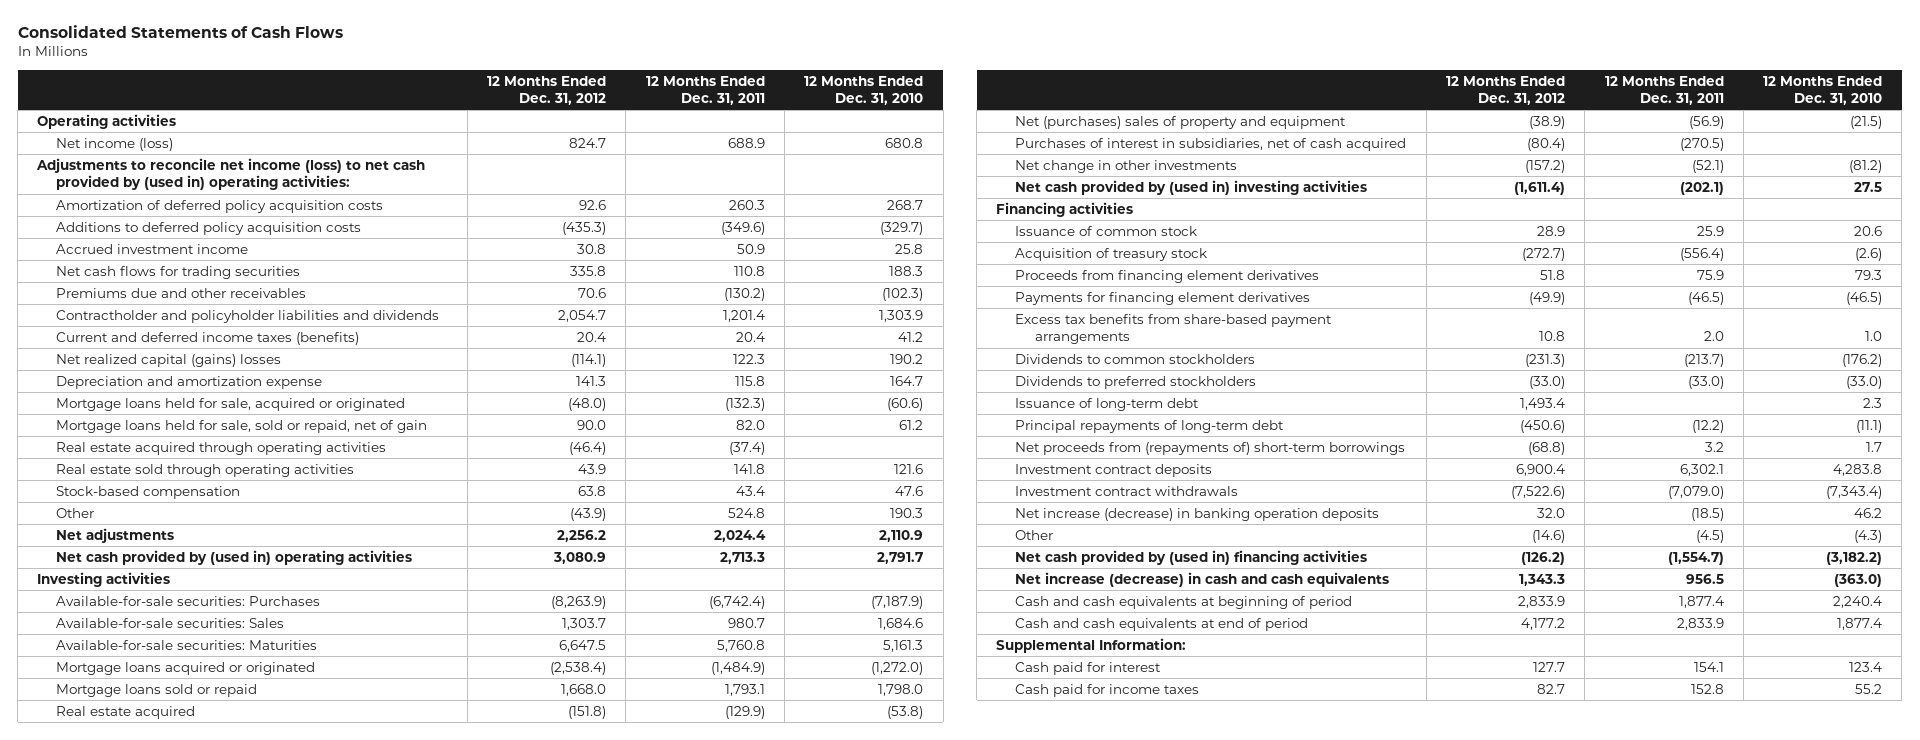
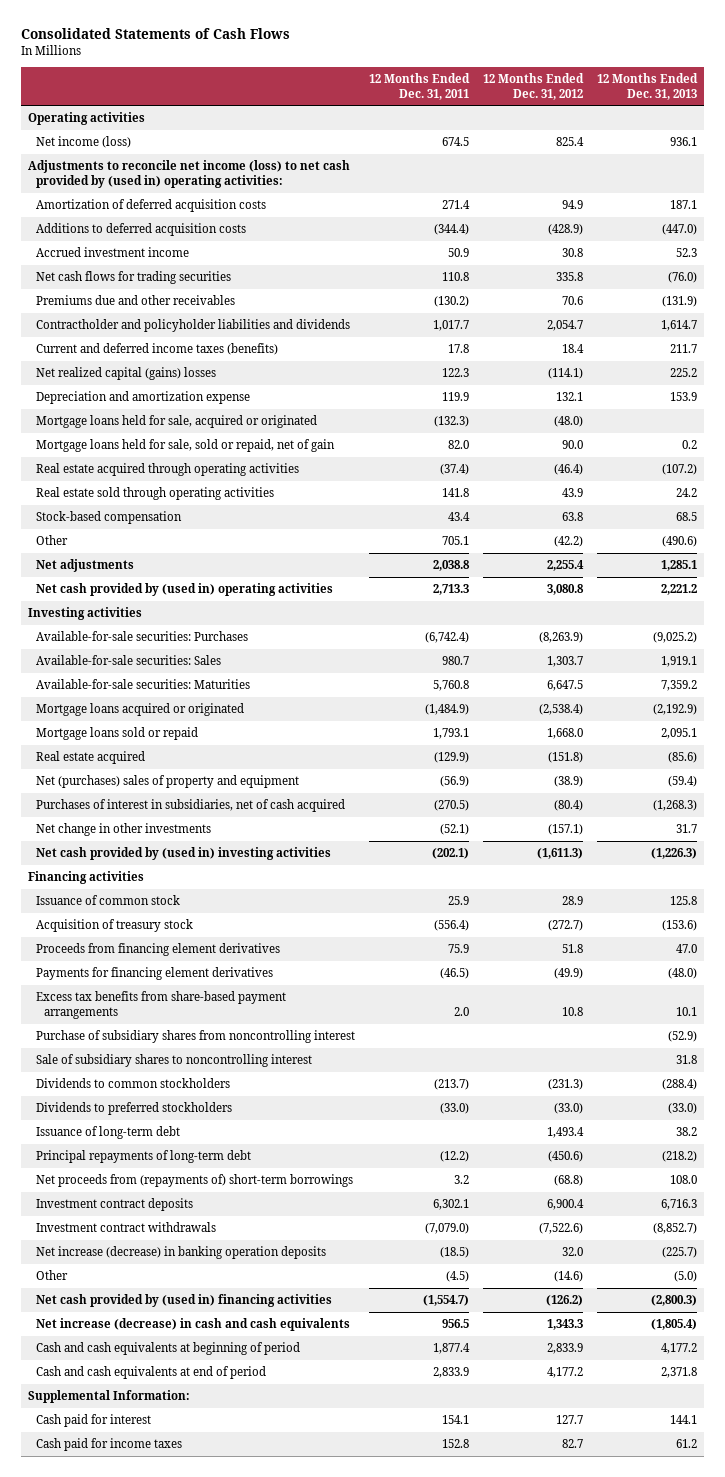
[804,75,924,105] 12 Months Ended Dec. 31, 2010 -> none
none -> [596,72,698,100] 12 Months Ended Dec. 31, 2013
[569,137,607,148] 824.7 -> [555,137,584,147] 825.4
[727,137,765,148] 688.9 -> [442,137,470,147] 674.5
[56,199,384,213] Amortization of deferred policy acquisition costs -> [36,199,267,213] Amortization of deferred acquisition costs
[579,199,607,210] 92.6 -> [561,200,583,210] 94.9
[728,199,765,210] 260.3 -> [442,200,471,210] 271.4
[56,221,362,235] Additions to deferred policy acquisition costs -> [36,223,247,237] Additions to deferred acquisition costs
[562,221,607,235] (435.3) -> [547,224,583,236] (428.9)
[720,221,765,235] (349.6) -> [434,224,470,236] (344.4)
[722,309,765,322] 1,201.4 -> [433,320,470,332] 1,017.7
[577,331,607,342] 20.4 -> [561,344,584,354] 18.4
[735,331,765,342] 20.4 -> [448,344,470,354] 17.8
[576,375,607,386] 141.3 -> [555,392,583,402] 132.1
[734,375,765,386] 115.8 -> [442,392,470,402] 119.9
[570,507,607,521] (43.9) -> [553,536,583,548] (42.2)
[727,507,765,518] 524.8 -> [442,536,470,546] 705.1
[557,529,607,542] 2,256.2 -> [546,560,584,572] 2,255.4
[713,529,766,542] 2,024.4 -> [433,560,471,572] 2,038.8
[553,551,607,564] 3,080.9 -> [546,584,584,596] 3,080.8
[1525,159,1566,173] (157.2) -> [547,824,583,836] (157.1)
[1514,181,1566,195] (1,611.4) -> [536,848,583,860] (1,611.3)
none -> [36,1030,356,1044] Purchase of subsidiary shares from noncontrolling interest
none -> [36,1054,313,1068] Sale of subsidiary shares to noncontrolling interest

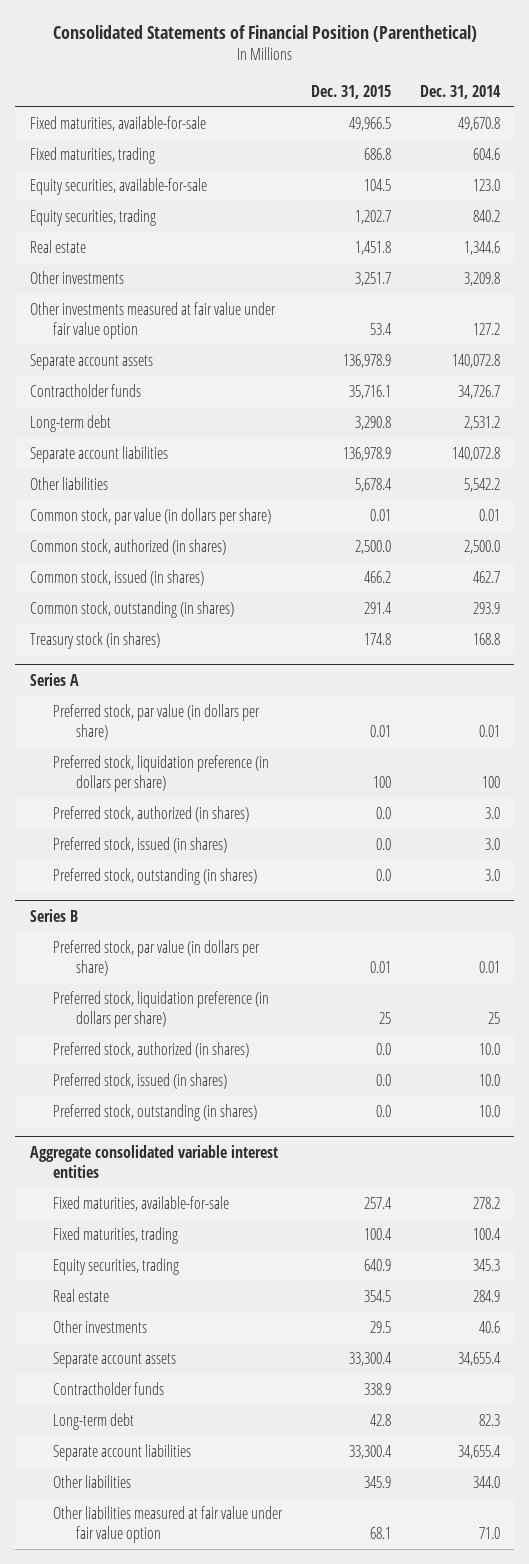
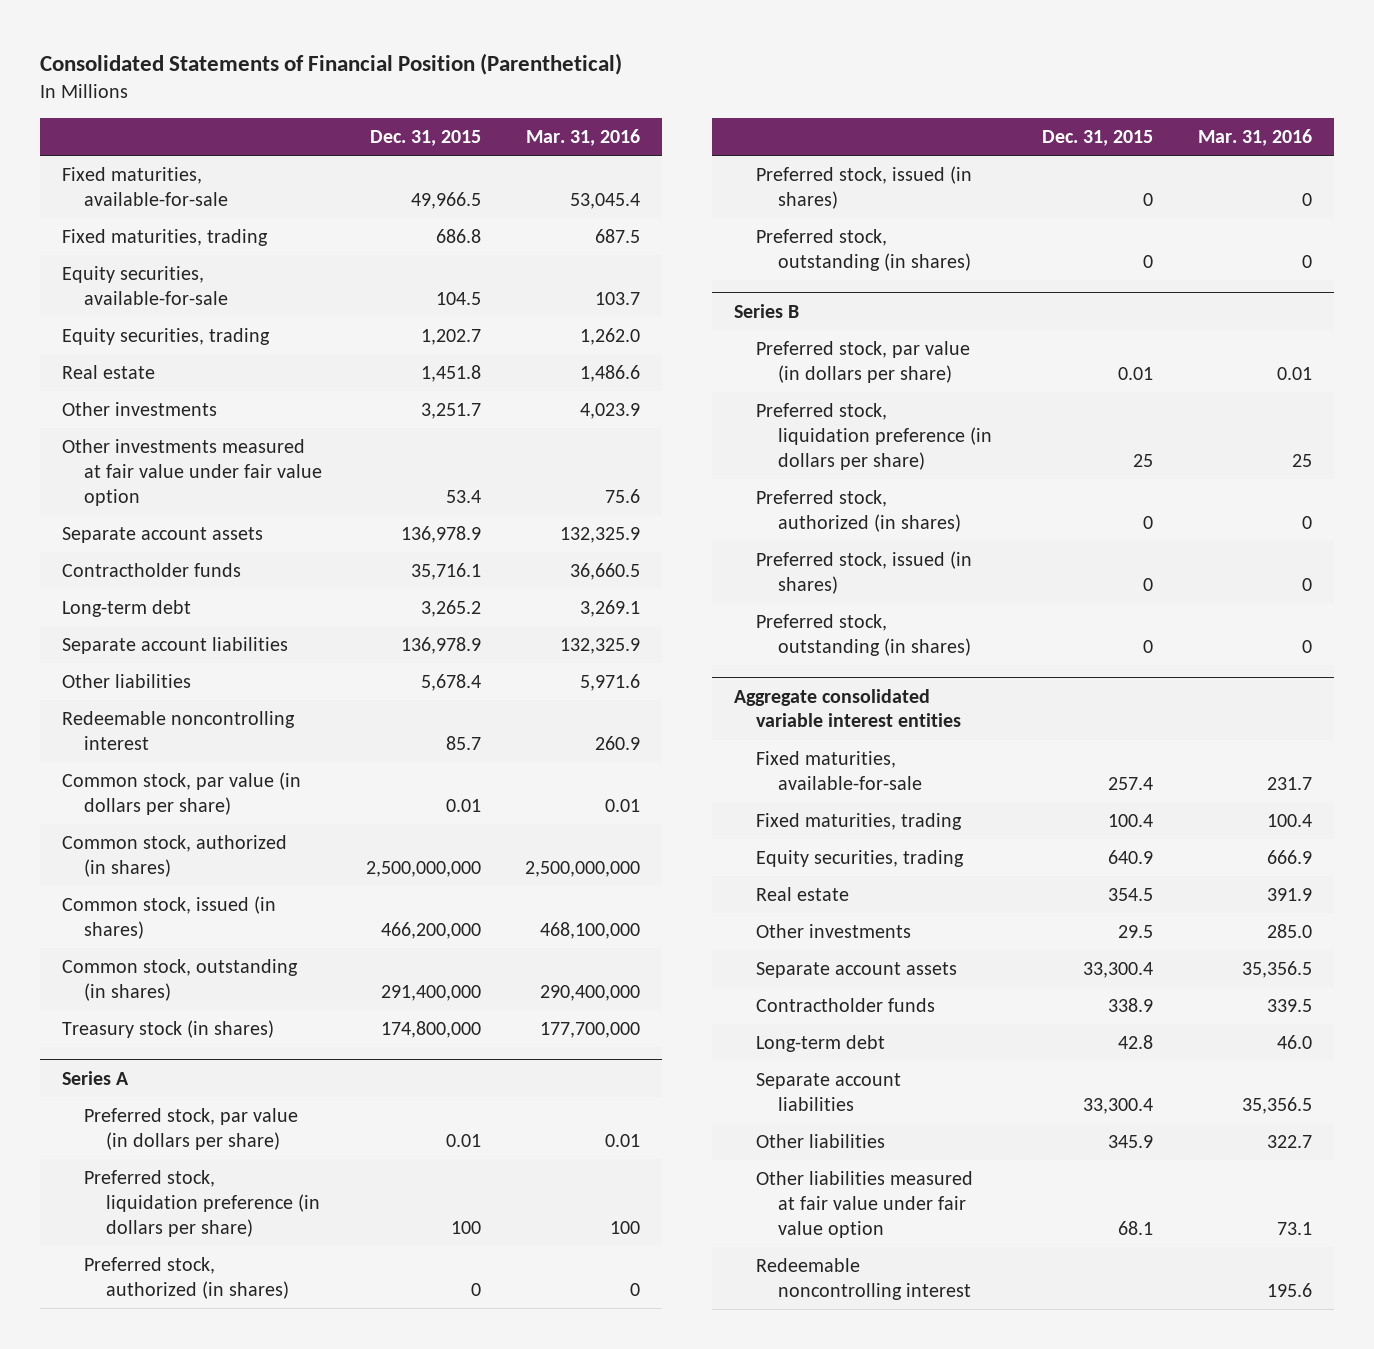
[419,84,501,99] Dec. 31, 2014 -> none
none -> [526,128,641,146] Mar. 31, 2016
[354,416,391,431] 3,290.8 -> [421,600,482,618] 3,265.2
none -> [62,711,296,750] Redeemable noncontrolling interest
[354,540,391,555] 2,500.0 -> [366,860,482,877] 2,500,000,000
[363,571,391,584] 466.2 -> [381,921,482,939] 466,200,000
[363,602,392,615] 291.4 -> [381,984,482,1001] 291,400,000
[363,633,391,646] 174.8 -> [381,1021,482,1039] 174,800,000
[375,807,391,820] 0.0 -> [471,1282,482,1296] 0
[375,838,391,851] 0.0 -> [1142,192,1153,206] 0
[375,869,391,882] 0.0 -> [1142,254,1153,268] 0
[375,1043,391,1056] 0.0 -> [1142,515,1153,529] 0
[375,1074,391,1087] 0.0 -> [1142,577,1153,591] 0
[375,1105,391,1118] 0.0 -> [1142,639,1153,653] 0
none -> [755,1258,971,1300] Redeemable noncontrolling interest

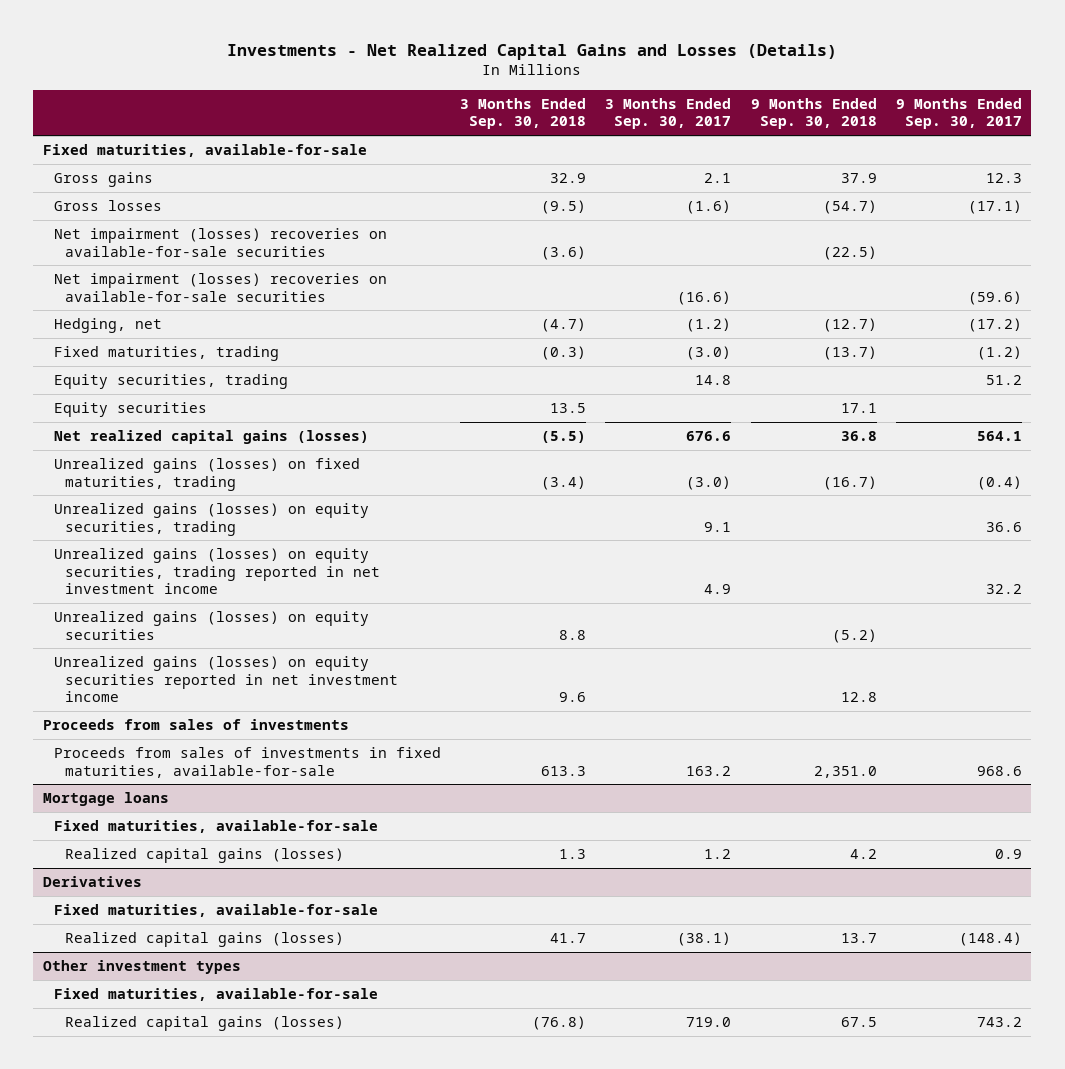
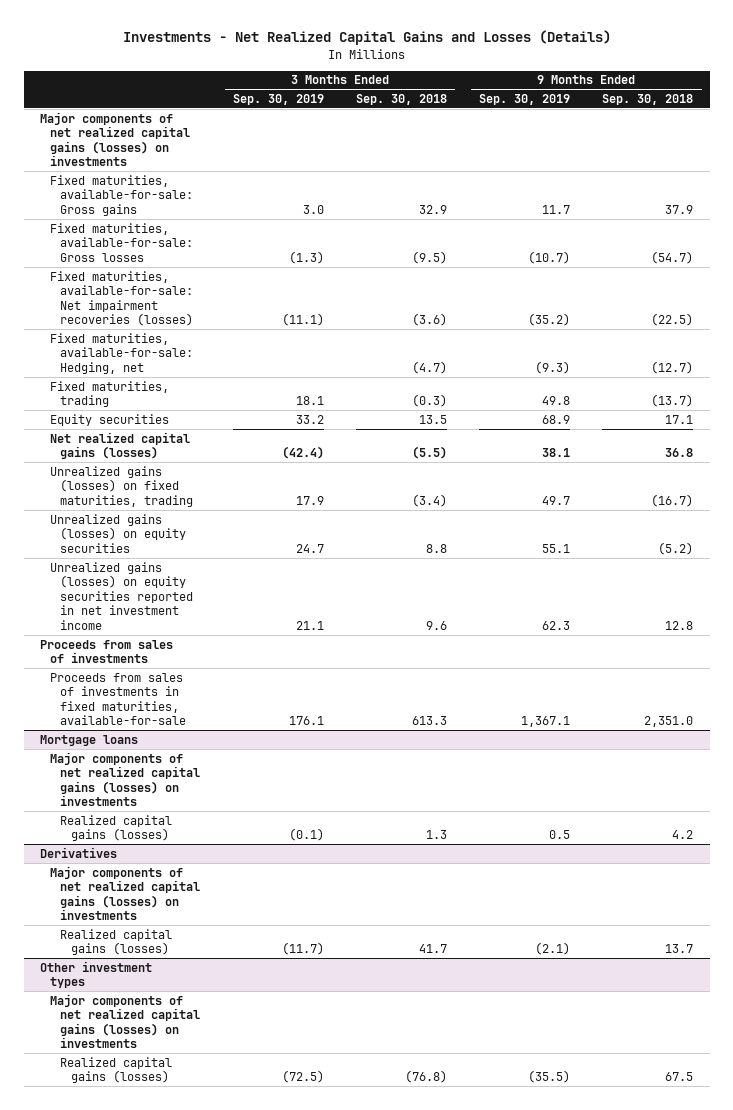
[605,97,732,130] 3 Months Ended Sep. 30, 2017 -> none
[895,97,1022,130] 9 Months Ended Sep. 30, 2017 -> none
none -> [232,93,324,105] Sep. 30, 2019
none -> [479,93,571,105] Sep. 30, 2019
[42,144,367,158] Fixed maturities, available-for-sale -> none
[53,273,387,302] Net impairment (losses) recoveries on available-for-sale securities -> none
none -> [39,111,191,167] Major components of net realized capital gains (losses) on investments
[53,172,153,188] Gross gains -> [50,174,194,216] Fixed maturities, available-for-sale: Gross gains
[53,200,162,212] Gross losses -> [50,222,194,262] Fixed maturities, available-for-sale: Gross losses
[53,228,387,257] Net impairment (losses) recoveries on available-for-sale securities -> [50,270,194,327] Fixed maturities, available-for-sale: Net impairment recoveries (losses)
[53,318,162,334] Hedging, net -> [50,332,194,374] Fixed maturities, available-for-sale: Hedging, net
[53,374,288,390] Equity securities, trading -> none
[53,503,369,536] Unrealized gains (losses) on equity securities, trading -> none
[53,548,380,594] Unrealized gains (losses) on equity securities, trading reported in net investment income -> none
[53,820,378,834] Fixed maturities, available-for-sale -> none
none -> [50,751,201,807] Major components of net realized capital gains (losses) on investments
[53,904,378,918] Fixed maturities, available-for-sale -> none
none -> [50,865,201,921] Major components of net realized capital gains (losses) on investments
[53,988,378,1002] Fixed maturities, available-for-sale -> none
none -> [50,993,201,1049] Major components of net realized capital gains (losses) on investments

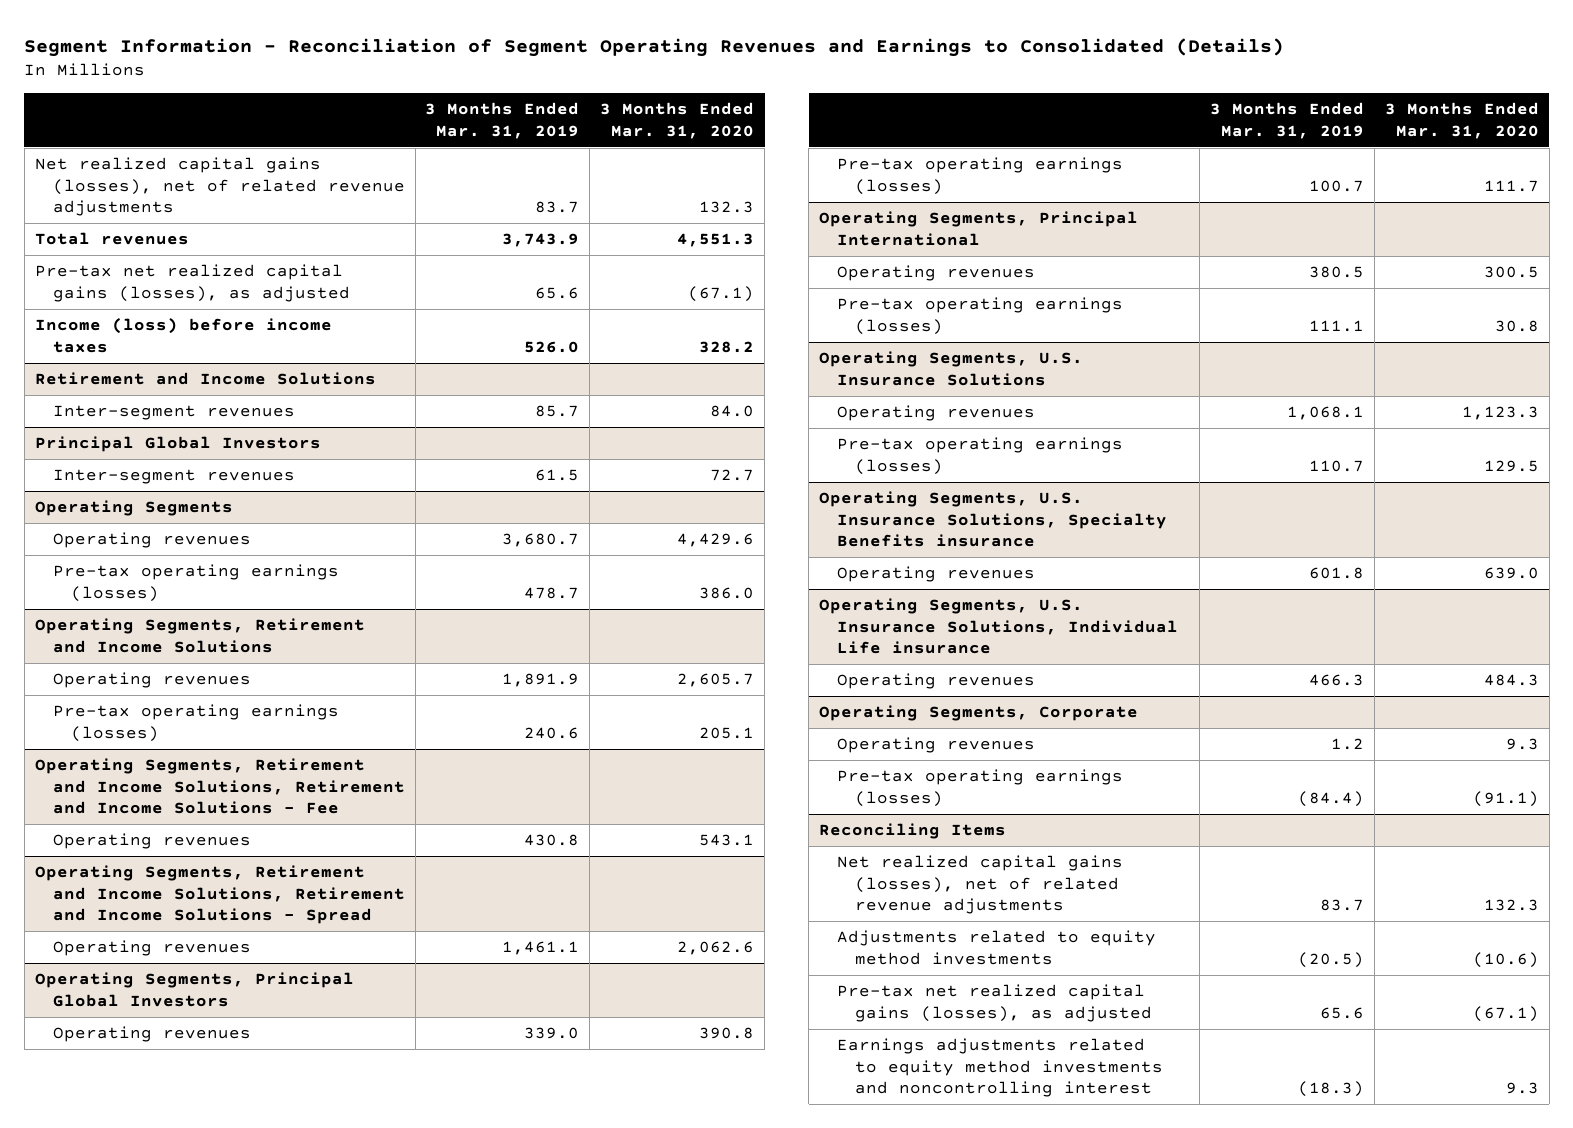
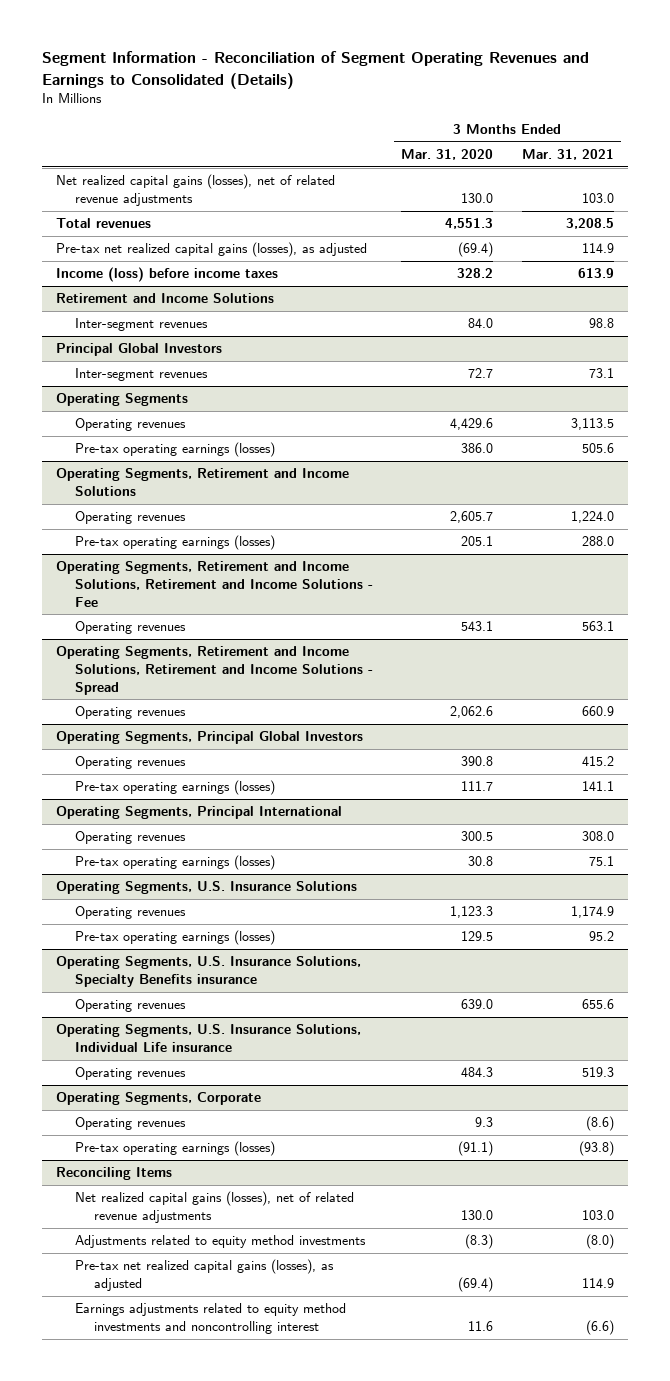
[425,102,580,139] 3 Months Ended Mar. 31, 2019 -> none
none -> [521,149,614,161] Mar. 31, 2021
[699,201,755,214] 132.3 -> [461,192,494,203] 130.0
[688,285,755,302] (67.1) -> [458,242,494,258] (69.4)
[1483,899,1539,912] 132.3 -> [461,1209,494,1220] 130.0
[1472,951,1539,968] (10.6) -> [465,1234,494,1250] (8.3)
[1472,1005,1539,1022] (67.1) -> [458,1276,494,1292] (69.4)
[1505,1082,1539,1095] 9.3 -> [468,1320,494,1331] 11.6

